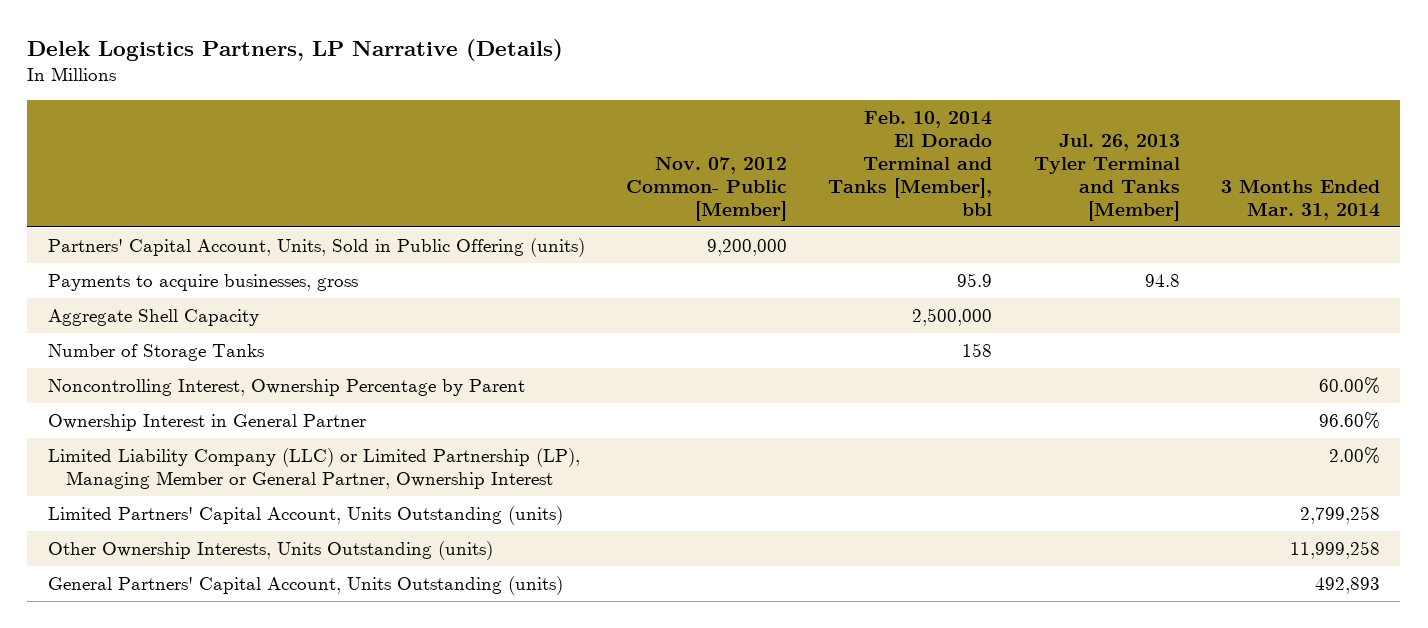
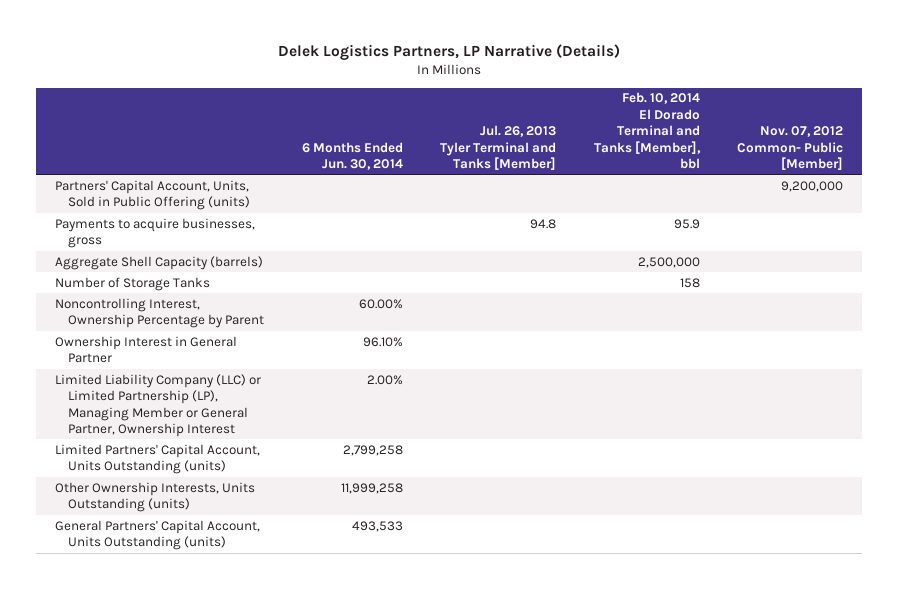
[1220,178,1380,220] 3 Months Ended Mar. 31, 2014 -> none
none -> [301,141,403,170] 6 Months Ended Jun. 30, 2014
[47,308,259,326] Aggregate Shell Capacity -> [54,255,263,270] Aggregate Shell Capacity (barrels)

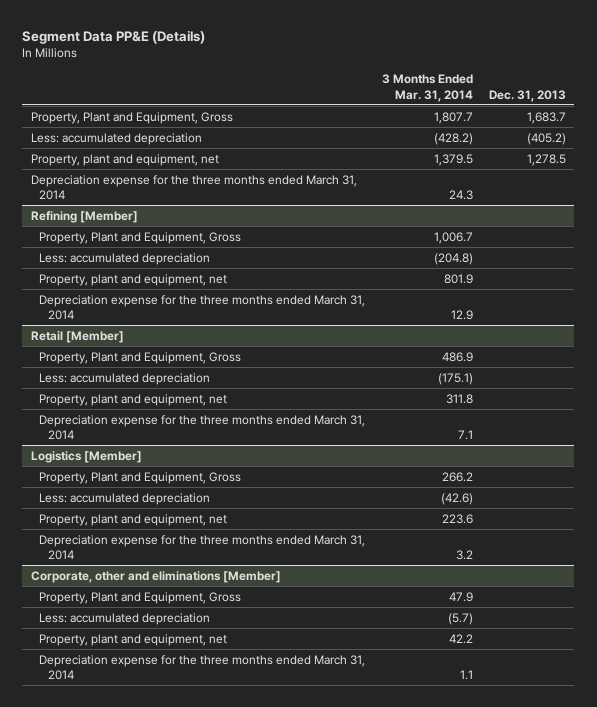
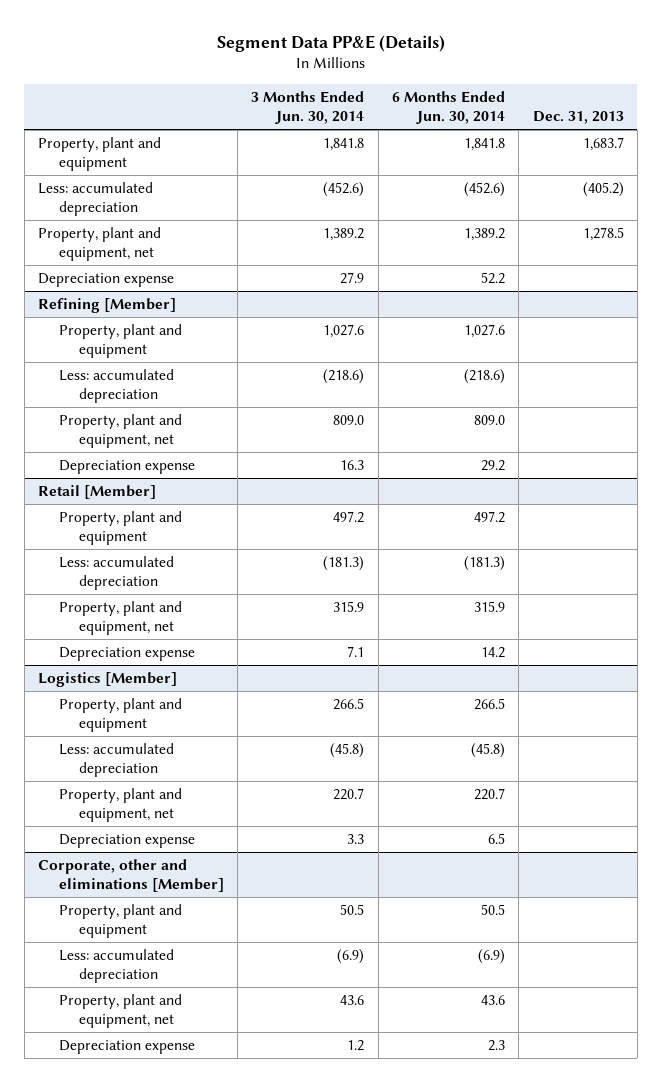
[381,74,473,102] 3 Months Ended Mar. 31, 2014 -> none
none -> [251,90,365,125] 3 Months Ended Jun. 30, 2014
none -> [391,90,505,125] 6 Months Ended Jun. 30, 2014
[30,111,233,124] Property, Plant and Equipment, Gross -> [37,136,161,172] Property, plant and equipment
[30,174,357,200] Depreciation expense for the three months ended March 31, 2014 -> none
none -> [37,272,174,287] Depreciation expense
[39,231,242,244] Property, Plant and Equipment, Gross -> [58,323,182,359] Property, plant and equipment
[39,294,366,320] Depreciation expense for the three months ended March 31, 2014 -> none
none -> [58,459,195,474] Depreciation expense
[39,351,242,364] Property, Plant and Equipment, Gross -> [58,510,182,546] Property, plant and equipment
[39,414,366,440] Depreciation expense for the three months ended March 31, 2014 -> none
none -> [58,646,195,661] Depreciation expense
[39,471,242,484] Property, Plant and Equipment, Gross -> [58,697,182,733] Property, plant and equipment
[39,534,366,560] Depreciation expense for the three months ended March 31, 2014 -> none
none -> [58,833,195,848] Depreciation expense
[39,591,242,604] Property, Plant and Equipment, Gross -> [58,903,182,939] Property, plant and equipment
[39,654,366,680] Depreciation expense for the three months ended March 31, 2014 -> none
none -> [58,1039,195,1054] Depreciation expense

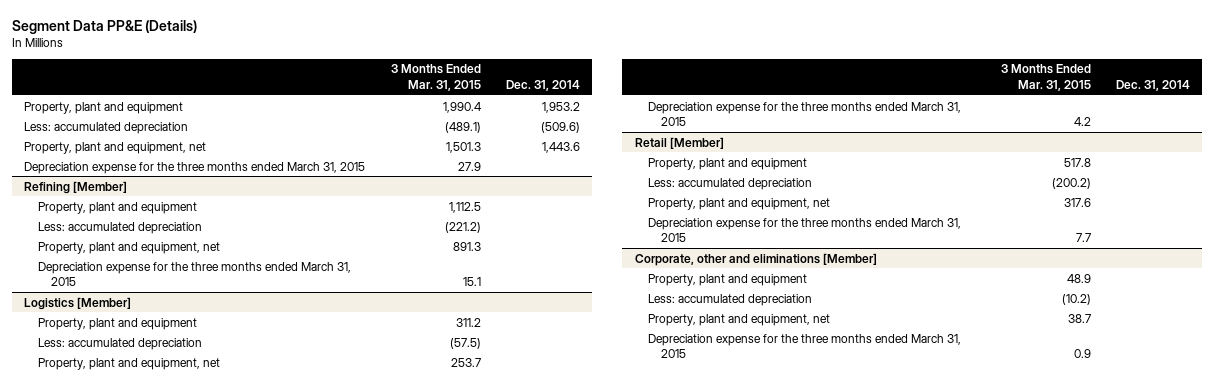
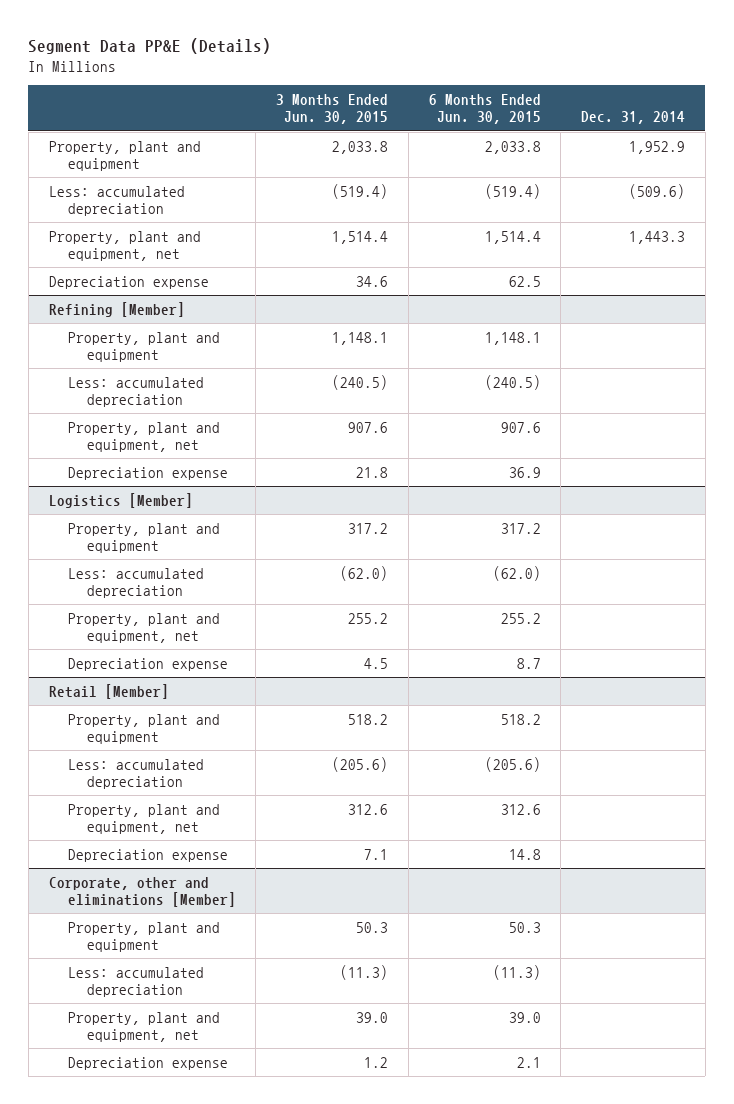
[390,64,481,91] 3 Months Ended Mar. 31, 2015 -> none
none -> [276,94,389,125] 3 Months Ended Jun. 30, 2015
none -> [428,94,541,125] 6 Months Ended Jun. 30, 2015
[541,101,580,113] 1,953.2 -> [629,140,686,154] 1,952.9
[541,141,580,153] 1,443.6 -> [629,230,686,244] 1,443.3
[24,161,366,174] Depreciation expense for the three months ended March 31, 2015 -> [48,275,209,289] Depreciation expense
[37,261,351,287] Depreciation expense for the three months ended March 31, 2015 -> [67,466,228,480] Depreciation expense
[647,101,961,127] Depreciation expense for the three months ended March 31, 2015 -> [67,657,228,671] Depreciation expense
[647,217,961,243] Depreciation expense for the three months ended March 31, 2015 -> [67,848,228,862] Depreciation expense
[647,333,961,359] Depreciation expense for the three months ended March 31, 2015 -> [67,1056,228,1070] Depreciation expense

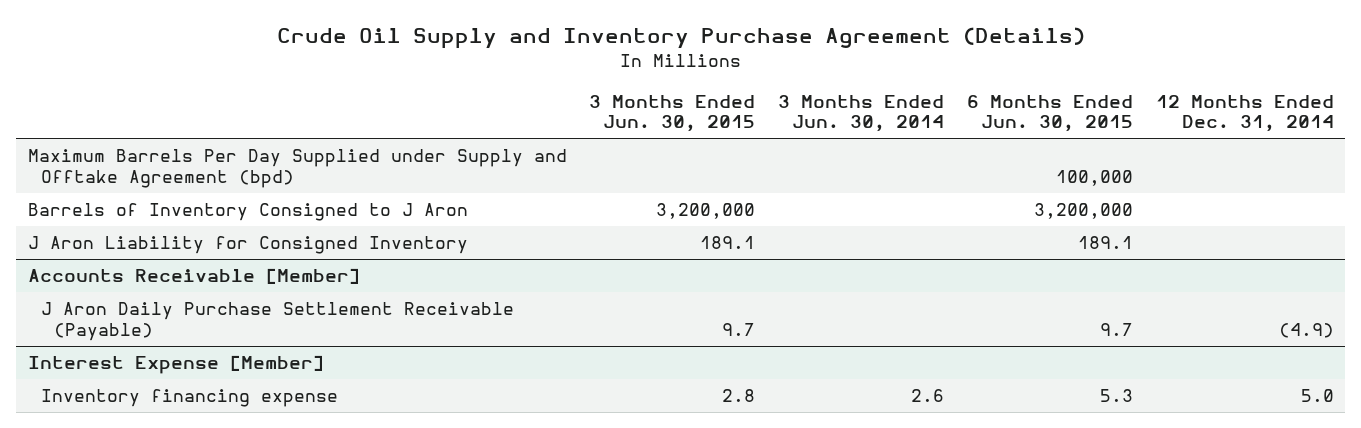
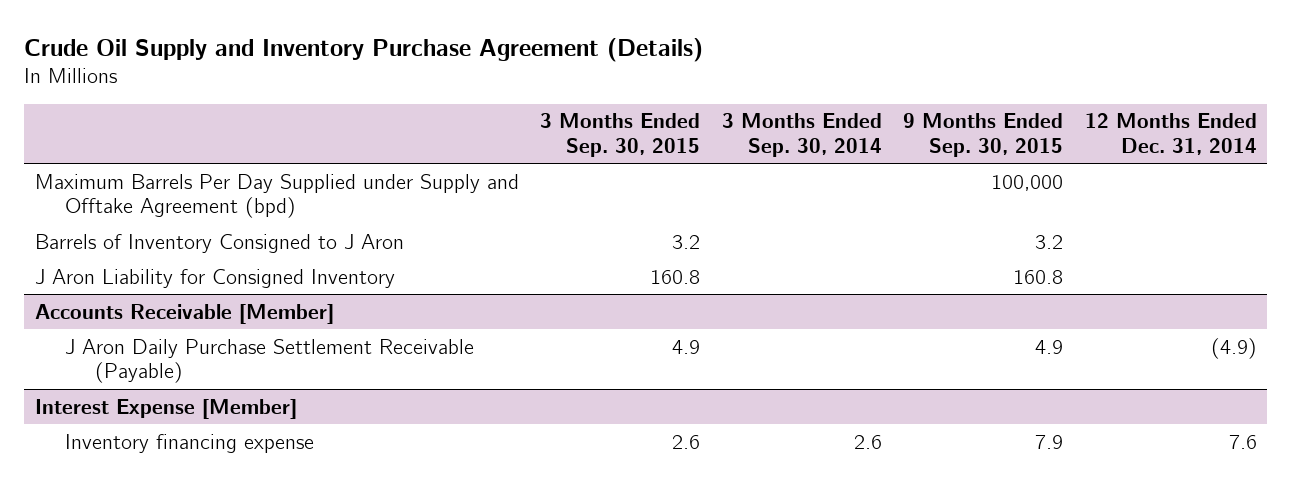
[589,94,756,133] 3 Months Ended Jun. 30, 2015 -> none
[778,94,945,133] 3 Months Ended Jun. 30, 2014 -> none
[966,94,1133,133] 6 Months Ended Jun. 30, 2015 -> none
none -> [540,113,701,157] 3 Months Ended Sep. 30, 2015
none -> [721,113,882,157] 3 Months Ended Sep. 30, 2014
none -> [903,113,1064,157] 9 Months Ended Sep. 30, 2015
[1300,389,1334,403] 5.0 -> [1228,434,1257,449] 7.6

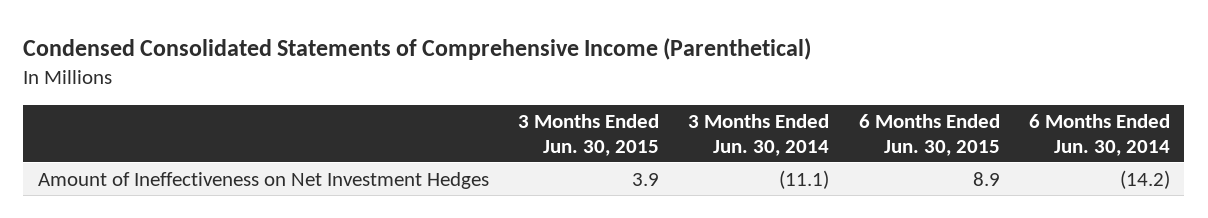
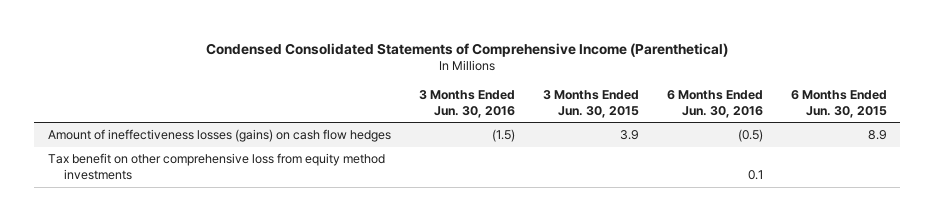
[688,113,830,156] 3 Months Ended Jun. 30, 2014 -> none
[1028,113,1170,156] 6 Months Ended Jun. 30, 2014 -> none
none -> [419,89,516,118] 3 Months Ended Jun. 30, 2016
none -> [666,89,763,118] 6 Months Ended Jun. 30, 2016
[37,171,489,189] Amount of Ineffectiveness on Net Investment Hedges -> [48,129,392,143] Amount of ineffectiveness losses (gains) on cash flow hedges
none -> [48,153,386,181] Tax benefit on other comprehensive loss from equity method investments

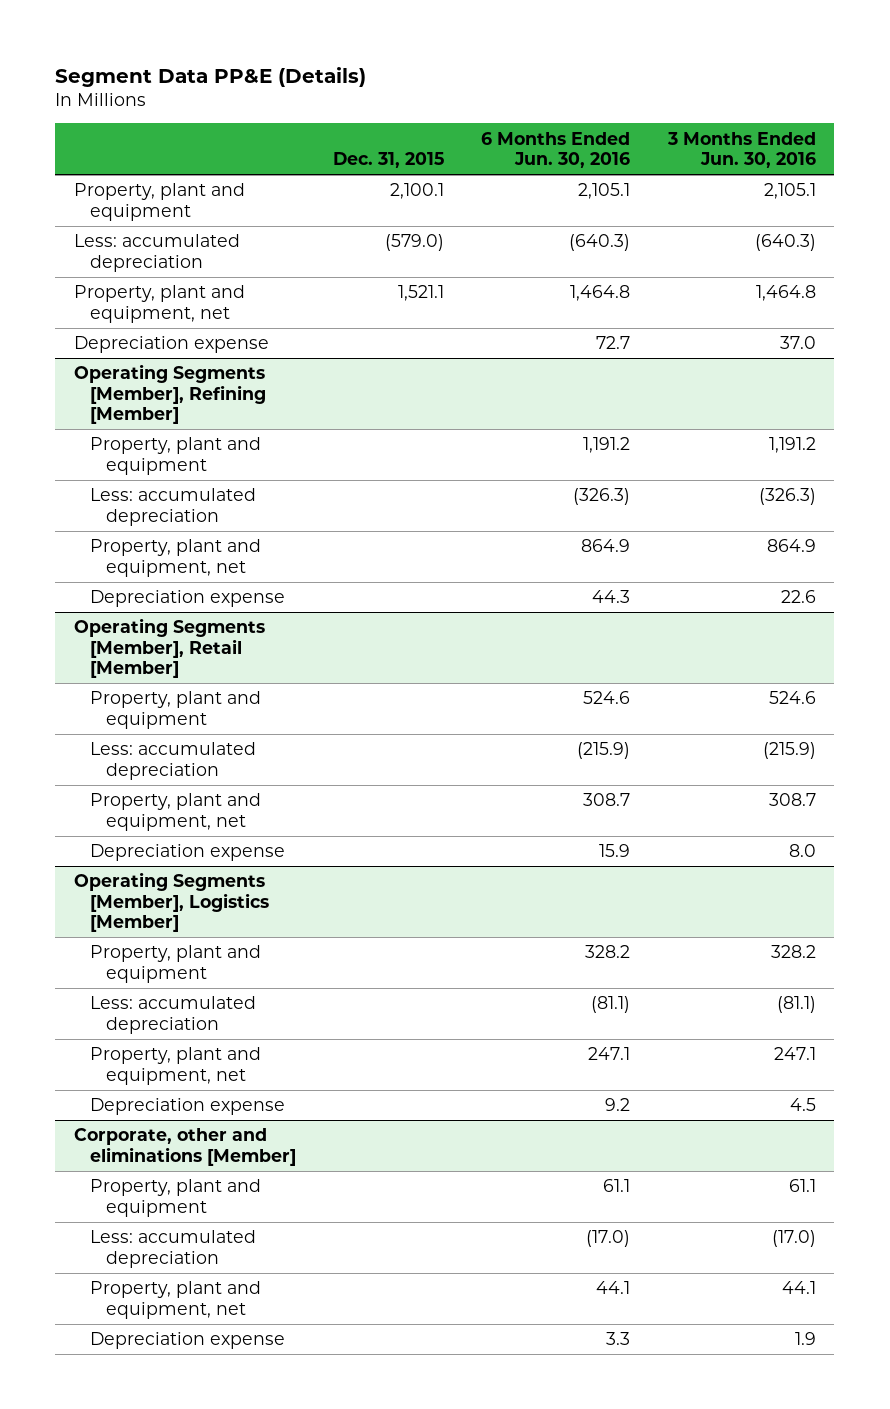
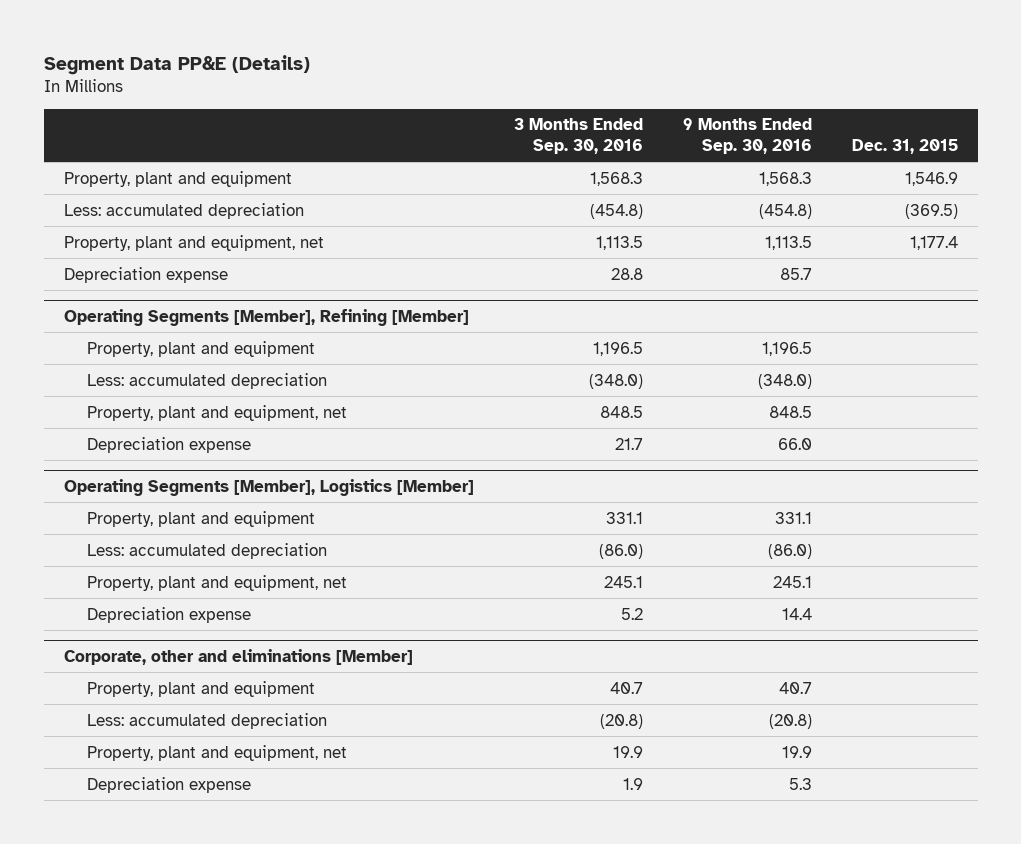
[481,131,631,169] 6 Months Ended Jun. 30, 2016 -> none
[666,131,816,169] 3 Months Ended Jun. 30, 2016 -> none
none -> [513,118,643,154] 3 Months Ended Sep. 30, 2016
none -> [682,118,812,154] 9 Months Ended Sep. 30, 2016
[390,183,445,200] 2,100.1 -> [904,171,958,186] 1,546.9
[385,234,445,252] (579.0) -> [904,203,958,219] (369.5)
[398,285,445,302] 1,521.1 -> [909,235,958,250] 1,177.4
[74,618,266,679] Operating Segments [Member], Retail [Member] -> none
[89,691,261,729] Property, plant and equipment -> none
[89,742,256,780] Less: accumulated depreciation -> none
[89,793,261,831] Property, plant and equipment, net -> none
[89,844,285,862] Depreciation expense -> none

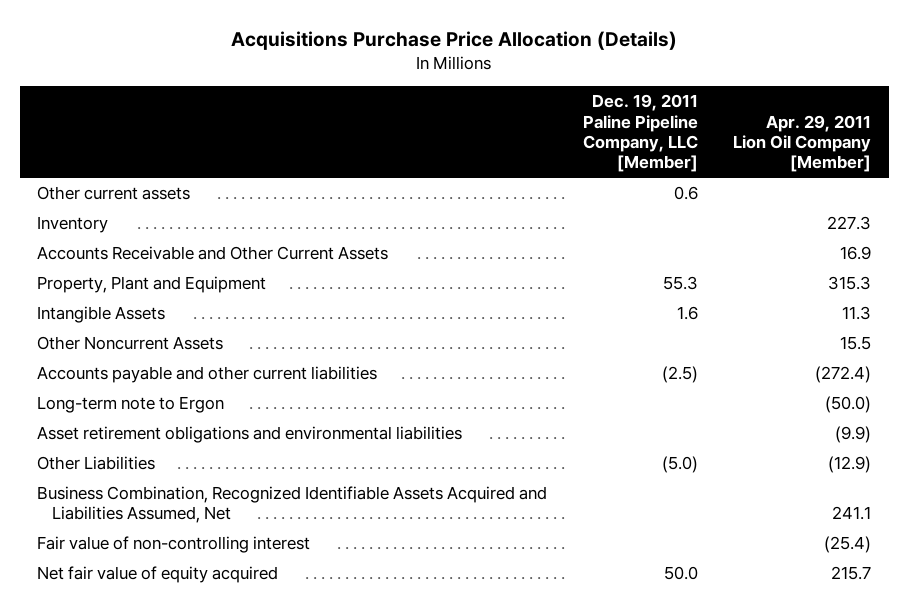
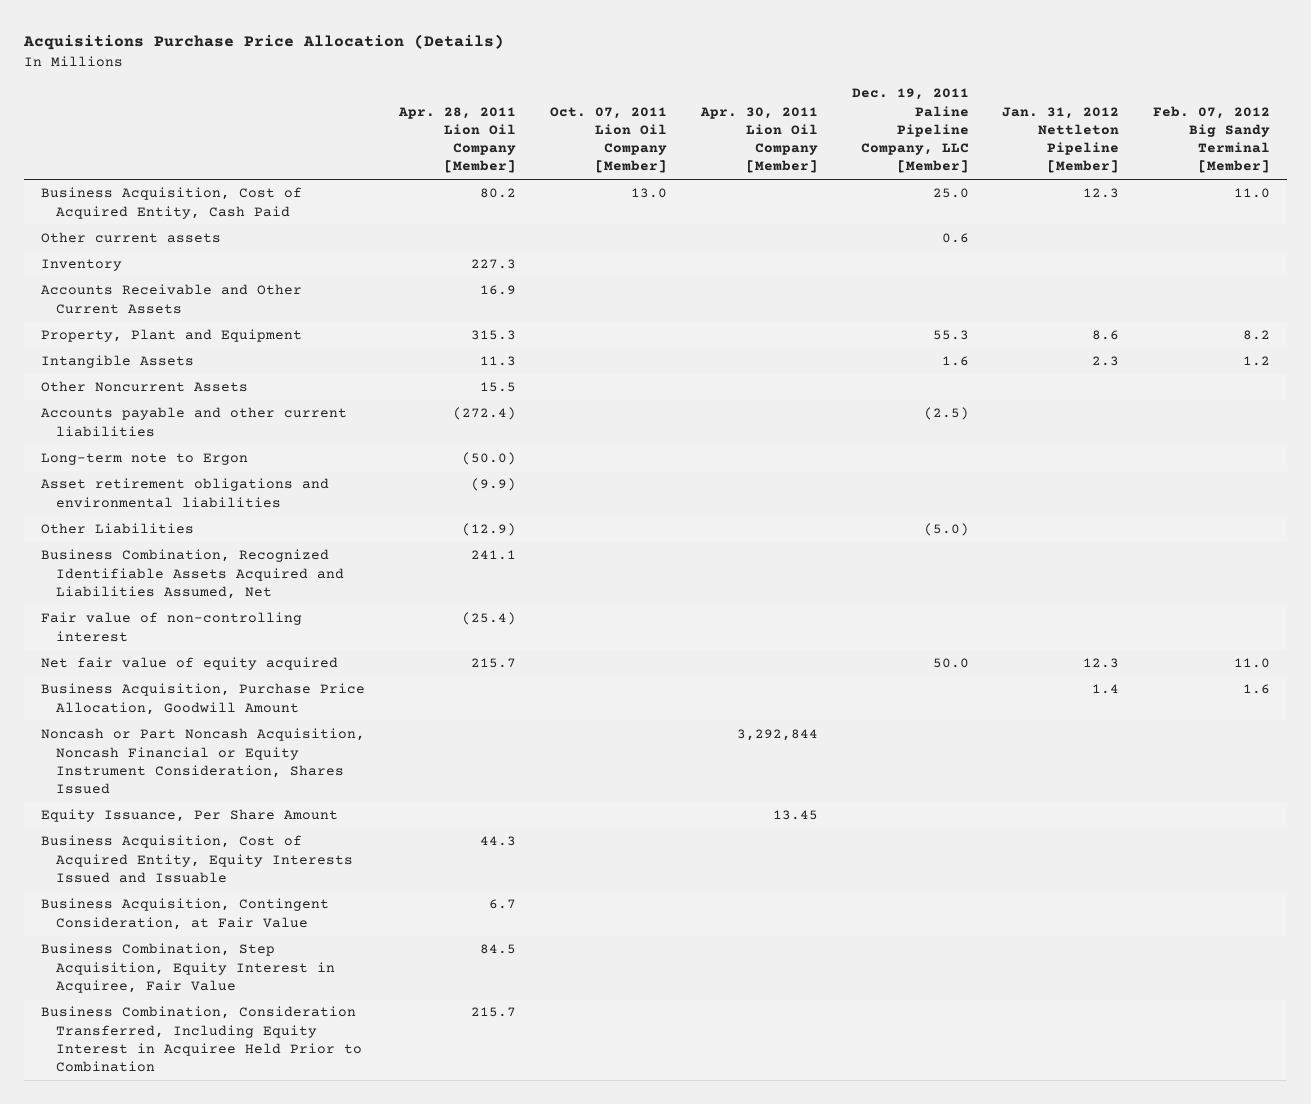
[733,114,872,173] Apr. 29, 2011 Lion Oil Company [Member] -> none
none -> [397,106,516,174] Apr. 28, 2011 Lion Oil Company [Member]
none -> [549,106,667,174] Oct. 07, 2011 Lion Oil Company [Member]
none -> [699,106,818,174] Apr. 30, 2011 Lion Oil Company [Member]
none -> [1002,106,1120,174] Jan. 31, 2012 Nettleton Pipeline [Member]
none -> [1153,105,1271,174] Feb. 07, 2012 Big Sandy Terminal [Member]
none -> [40,187,302,219] Business Acquisition, Cost of Acquired Entity, Cash Paid
none -> [40,683,365,715] Business Acquisition, Purchase Price Allocation, Goodwill Amount
none -> [40,728,365,794] Noncash or Part Noncash Acquisition, Noncash Financial or Equity Instrument Consideration, Shares Issued
none -> [40,809,338,823] Equity Issuance, Per Share Amount
none -> [40,835,354,883] Business Acquisition, Cost of Acquired Entity, Equity Interests Issued and Issuable
none -> [40,898,329,930] Business Acquisition, Contingent Consideration, at Fair Value
none -> [40,943,336,993] Business Combination, Step Acquisition, Equity Interest in Acquiree, Fair Value
none -> [40,1006,363,1072] Business Combination, Consideration Transferred, Including Equity Interest in Acquiree Held Prior to Combination

